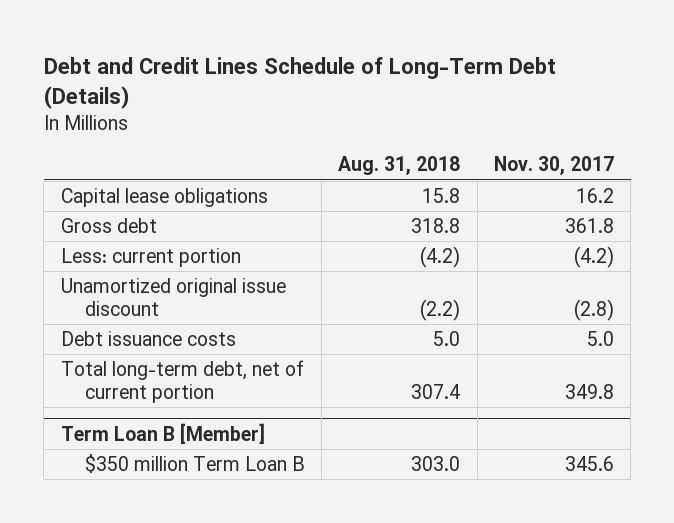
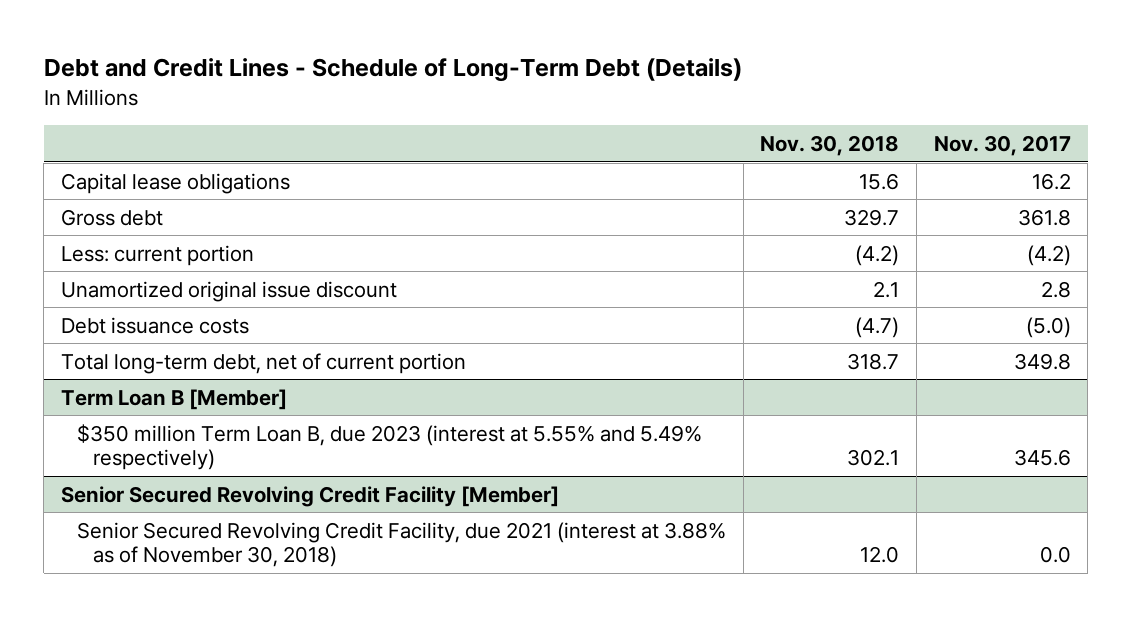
[43,56,556,109] Debt and Credit Lines Schedule of Long-Term Debt (Details) -> [43,58,742,83] Debt and Credit Lines - Schedule of Long-Term Debt (Details)
[338,156,461,176] Aug. 31, 2018 -> none
none -> [760,135,900,157] Nov. 30, 2018
[573,299,614,322] (2.8) -> [1040,280,1071,298] 2.8
[586,331,614,347] 5.0 -> [1025,316,1071,338] (5.0)
[85,454,306,474] $350 million Term Loan B -> [77,423,703,471] $350 million Term Loan B, due 2023 (interest at 5.55% and 5.49% respectively)
none -> [61,485,560,507] Senior Secured Revolving Credit Facility [Member]
none -> [77,521,727,568] Senior Secured Revolving Credit Facility, due 2021 (interest at 3.88% as of November 30, 2018)

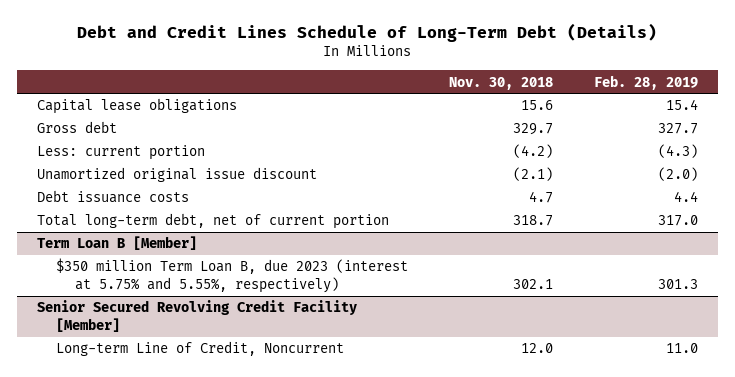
[43,58,742,83] Debt and Credit Lines - Schedule of Long-Term Debt (Details) -> [77,22,658,42] Debt and Credit Lines Schedule of Long-Term Debt (Details)
[933,135,1071,157] Nov. 30, 2017 -> none
none -> [593,74,698,90] Feb. 28, 2019
[873,280,900,298] 2.1 -> [512,167,553,182] (2.1)
[855,316,900,338] (4.7) -> [528,191,553,204] 4.7
[77,423,703,471] $350 million Term Loan B, due 2023 (interest at 5.55% and 5.49% respectively) -> [56,258,409,293] $350 million Term Loan B, due 2023 (interest at 5.75% and 5.55%, respectively)
[77,521,727,568] Senior Secured Revolving Credit Facility, due 2021 (interest at 3.88% as of November 30, 2018) -> [56,341,345,357] Long-term Line of Credit, Noncurrent

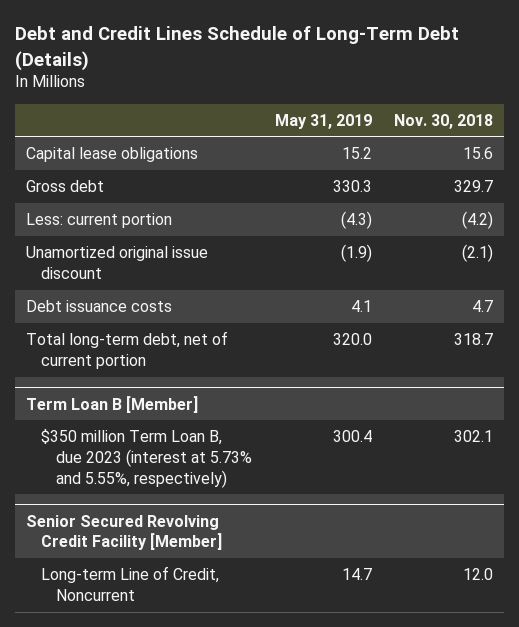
[593,74,698,90] Feb. 28, 2019 -> none
none -> [274,113,372,129] May 31, 2019
[56,258,409,293] $350 million Term Loan B, due 2023 (interest at 5.75% and 5.55%, respectively) -> [41,429,253,488] $350 million Term Loan B, due 2023 (interest at 5.73% and 5.55%, respectively)

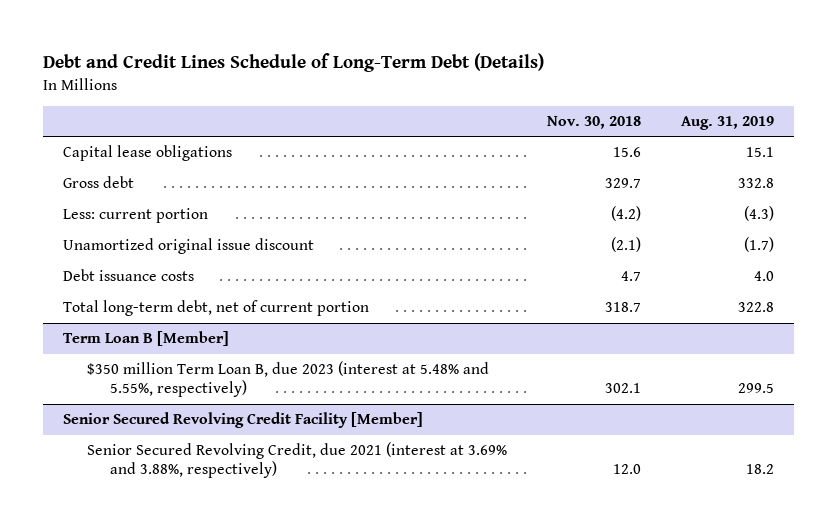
[274,113,372,129] May 31, 2019 -> none
none -> [680,115,774,130] Aug. 31, 2019
[41,429,253,488] $350 million Term Loan B, due 2023 (interest at 5.73% and 5.55%, respectively) -> [86,361,489,398] $350 million Term Loan B, due 2023 (interest at 5.48% and 5.55%, respectively)
[41,566,220,601] Long-term Line of Credit, Noncurrent -> [86,442,507,479] Senior Secured Revolving Credit, due 2021 (interest at 3.69% and 3.88%, respectively)

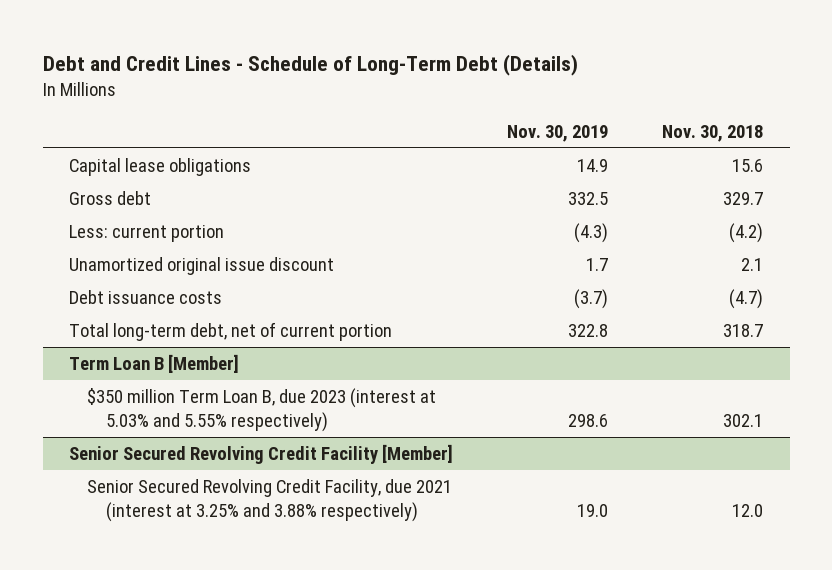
[43,53,545,73] Debt and Credit Lines Schedule of Long-Term Debt (Details) -> [42,54,578,77] Debt and Credit Lines - Schedule of Long-Term Debt (Details)
[680,115,774,130] Aug. 31, 2019 -> none
none -> [507,124,609,142] Nov. 30, 2019
[610,237,641,253] (2.1) -> [740,258,763,272] 2.1
[620,271,641,282] 4.7 -> [728,289,763,310] (4.7)
[86,361,489,398] $350 million Term Loan B, due 2023 (interest at 5.48% and 5.55%, respectively) -> [87,388,437,432] $350 million Term Loan B, due 2023 (interest at 5.03% and 5.55% respectively)
[86,442,507,479] Senior Secured Revolving Credit, due 2021 (interest at 3.69% and 3.88%, respectively) -> [87,479,453,522] Senior Secured Revolving Credit Facility, due 2021 (interest at 3.25% and 3.88% respectively)

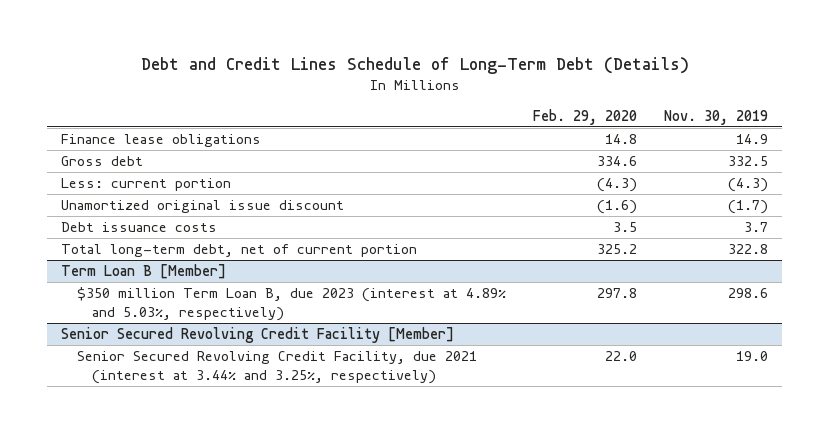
[42,54,578,77] Debt and Credit Lines - Schedule of Long-Term Debt (Details) -> [140,57,689,75] Debt and Credit Lines Schedule of Long-Term Debt (Details)
[661,124,763,142] Nov. 30, 2018 -> none
none -> [532,108,637,125] Feb. 29, 2020
[69,158,252,177] Capital lease obligations -> [61,134,262,148] Finance lease obligations
[586,258,609,272] 1.7 -> [727,200,768,215] (1.7)
[574,289,609,310] (3.7) -> [743,222,768,233] 3.7
[87,388,437,432] $350 million Term Loan B, due 2023 (interest at 5.03% and 5.55% respectively) -> [76,287,506,321] $350 million Term Loan B, due 2023 (interest at 4.89% and 5.03%, respectively)
[87,479,453,522] Senior Secured Revolving Credit Facility, due 2021 (interest at 3.25% and 3.88% respectively) -> [76,351,477,384] Senior Secured Revolving Credit Facility, due 2021 (interest at 3.44% and 3.25%, respectively)

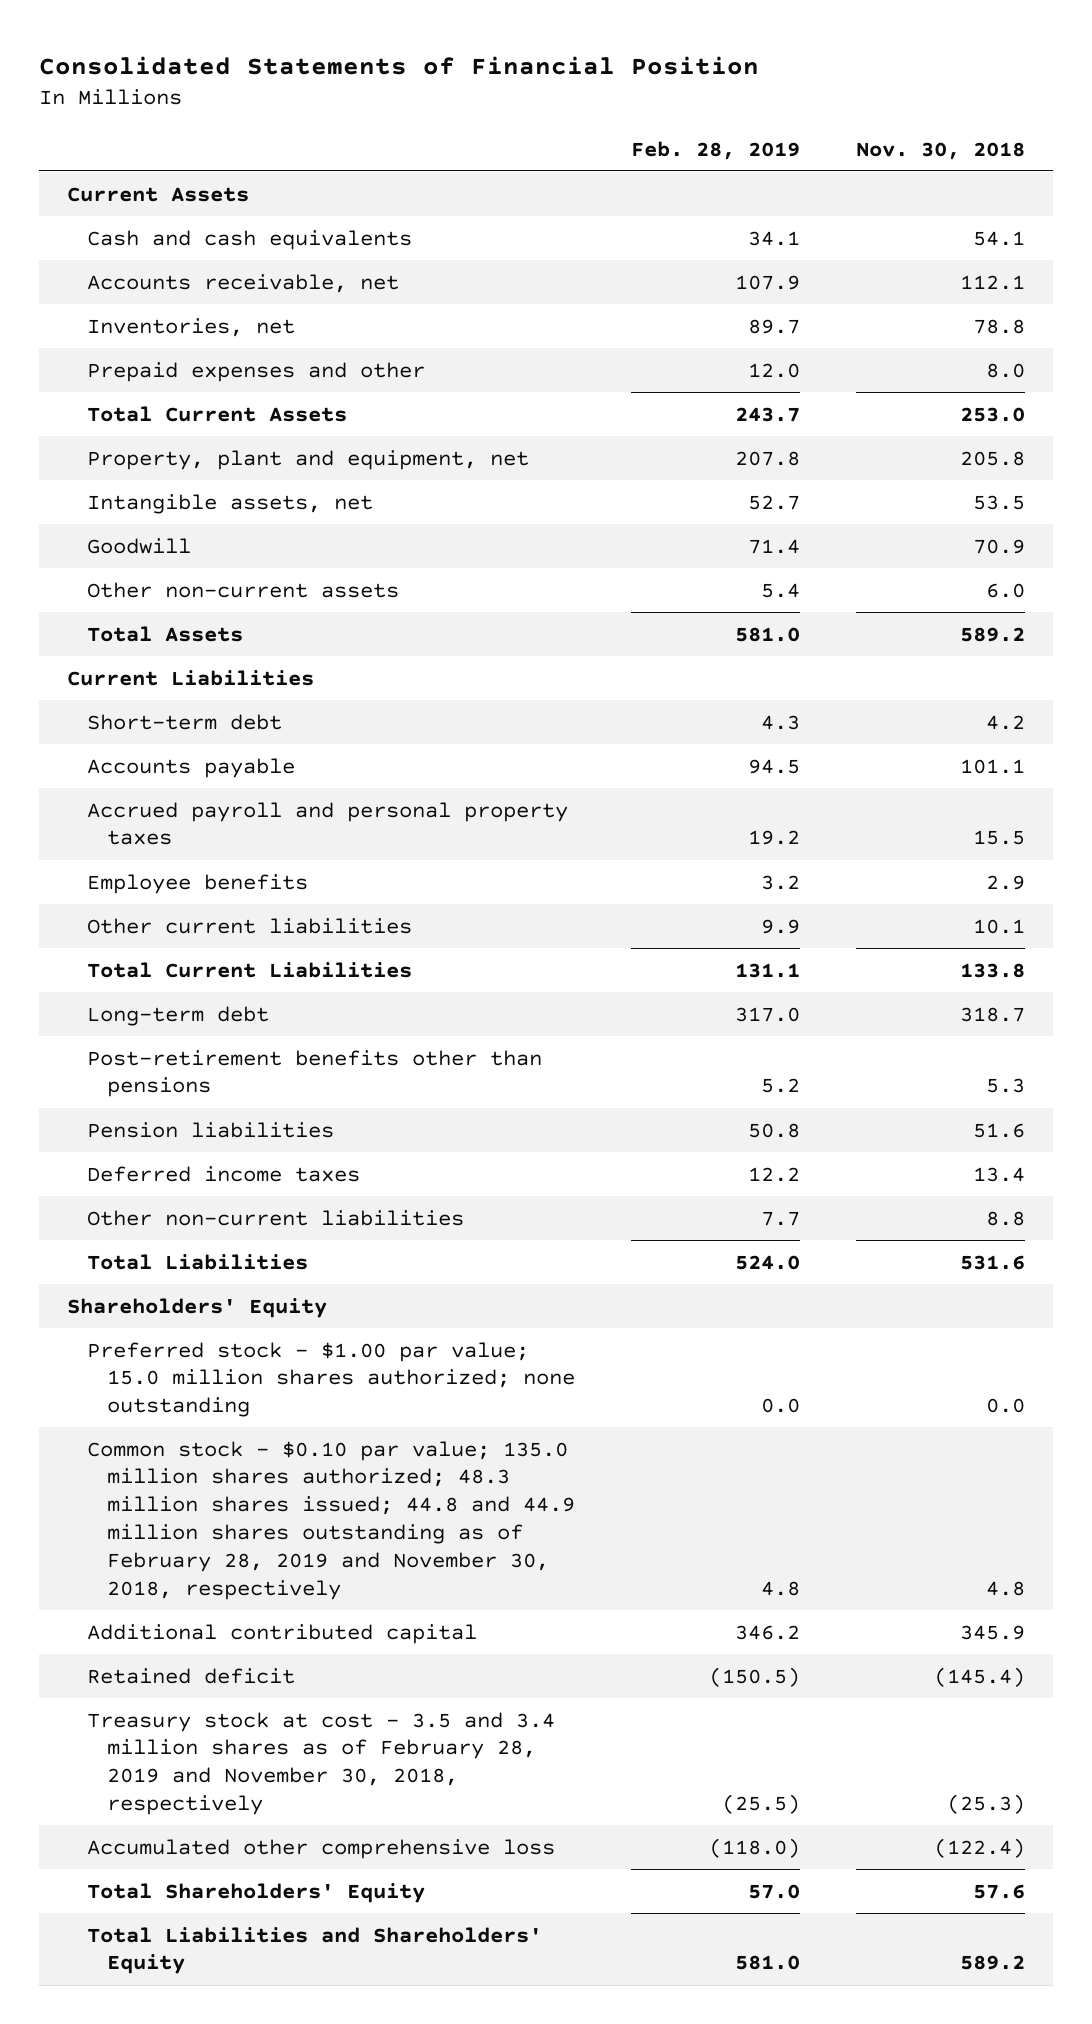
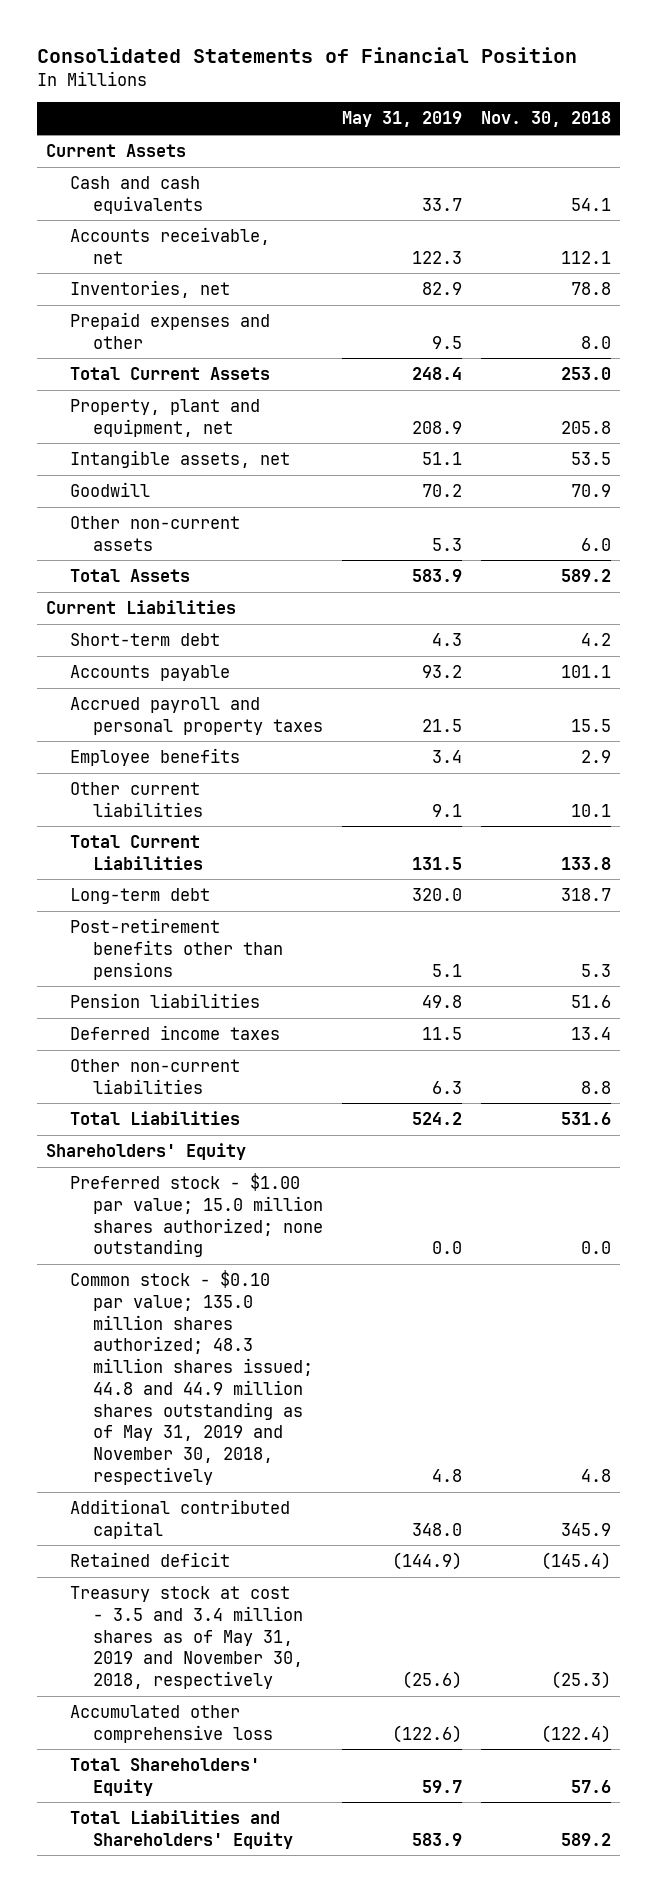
[630,140,800,160] Feb. 28, 2019 -> none
none -> [342,111,463,128] May 31, 2019
[86,1440,575,1600] Common stock - $0.10 par value; 135.0 million shares authorized; 48.3 million shares issued; 44.8 and 44.9 million shares outstanding as of February 28, 2019 and November 30, 2018, respectively -> [69,1269,314,1485] Common stock - $0.10 par value; 135.0 million shares authorized; 48.3 million shares issued; 44.8 and 44.9 million shares outstanding as of May 31, 2019 and November 30, 2018, respectively
[86,1711,555,1815] Treasury stock at cost - 3.5 and 3.4 million shares as of February 28, 2019 and November 30, 2018, respectively -> [69,1585,304,1690] Treasury stock at cost - 3.5 and 3.4 million shares as of May 31, 2019 and November 30, 2018, respectively

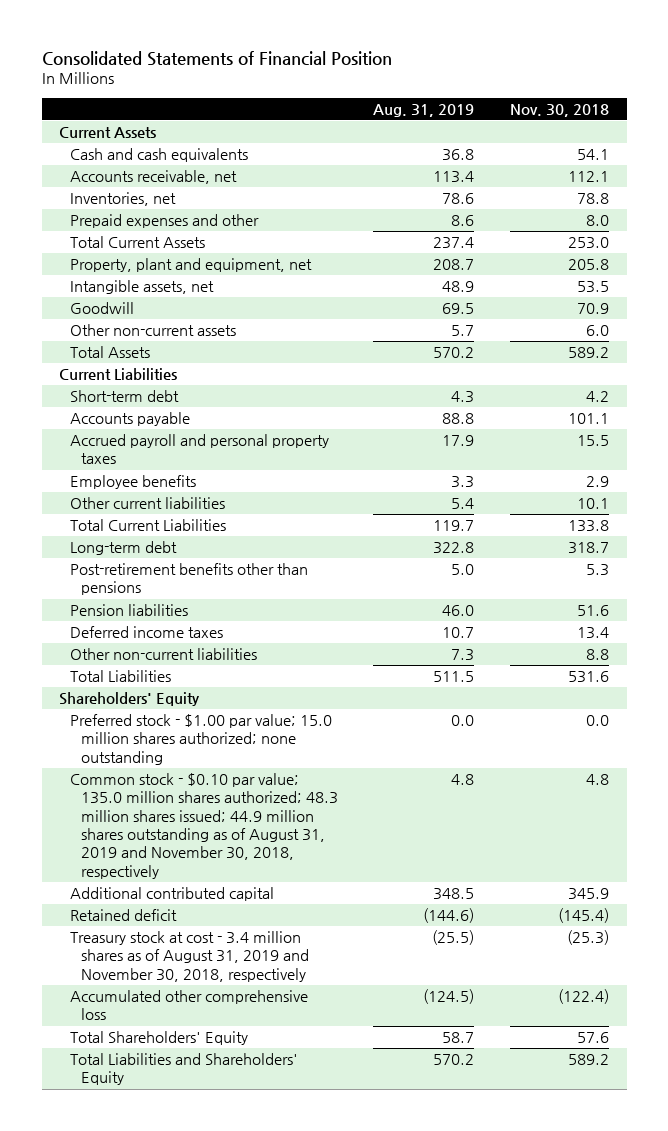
[342,111,463,128] May 31, 2019 -> none
none -> [373,103,475,117] Aug. 31, 2019
[69,1269,314,1485] Common stock - $0.10 par value; 135.0 million shares authorized; 48.3 million shares issued; 44.8 and 44.9 million shares outstanding as of May 31, 2019 and November 30, 2018, respectively -> [70,773,338,879] Common stock - $0.10 par value; 135.0 million shares authorized; 48.3 million shares issued; 44.9 million shares outstanding as of August 31, 2019 and November 30, 2018, respectively
[69,1585,304,1690] Treasury stock at cost - 3.5 and 3.4 million shares as of May 31, 2019 and November 30, 2018, respectively -> [70,931,309,982] Treasury stock at cost - 3.4 million shares as of August 31, 2019 and November 30, 2018, respectively

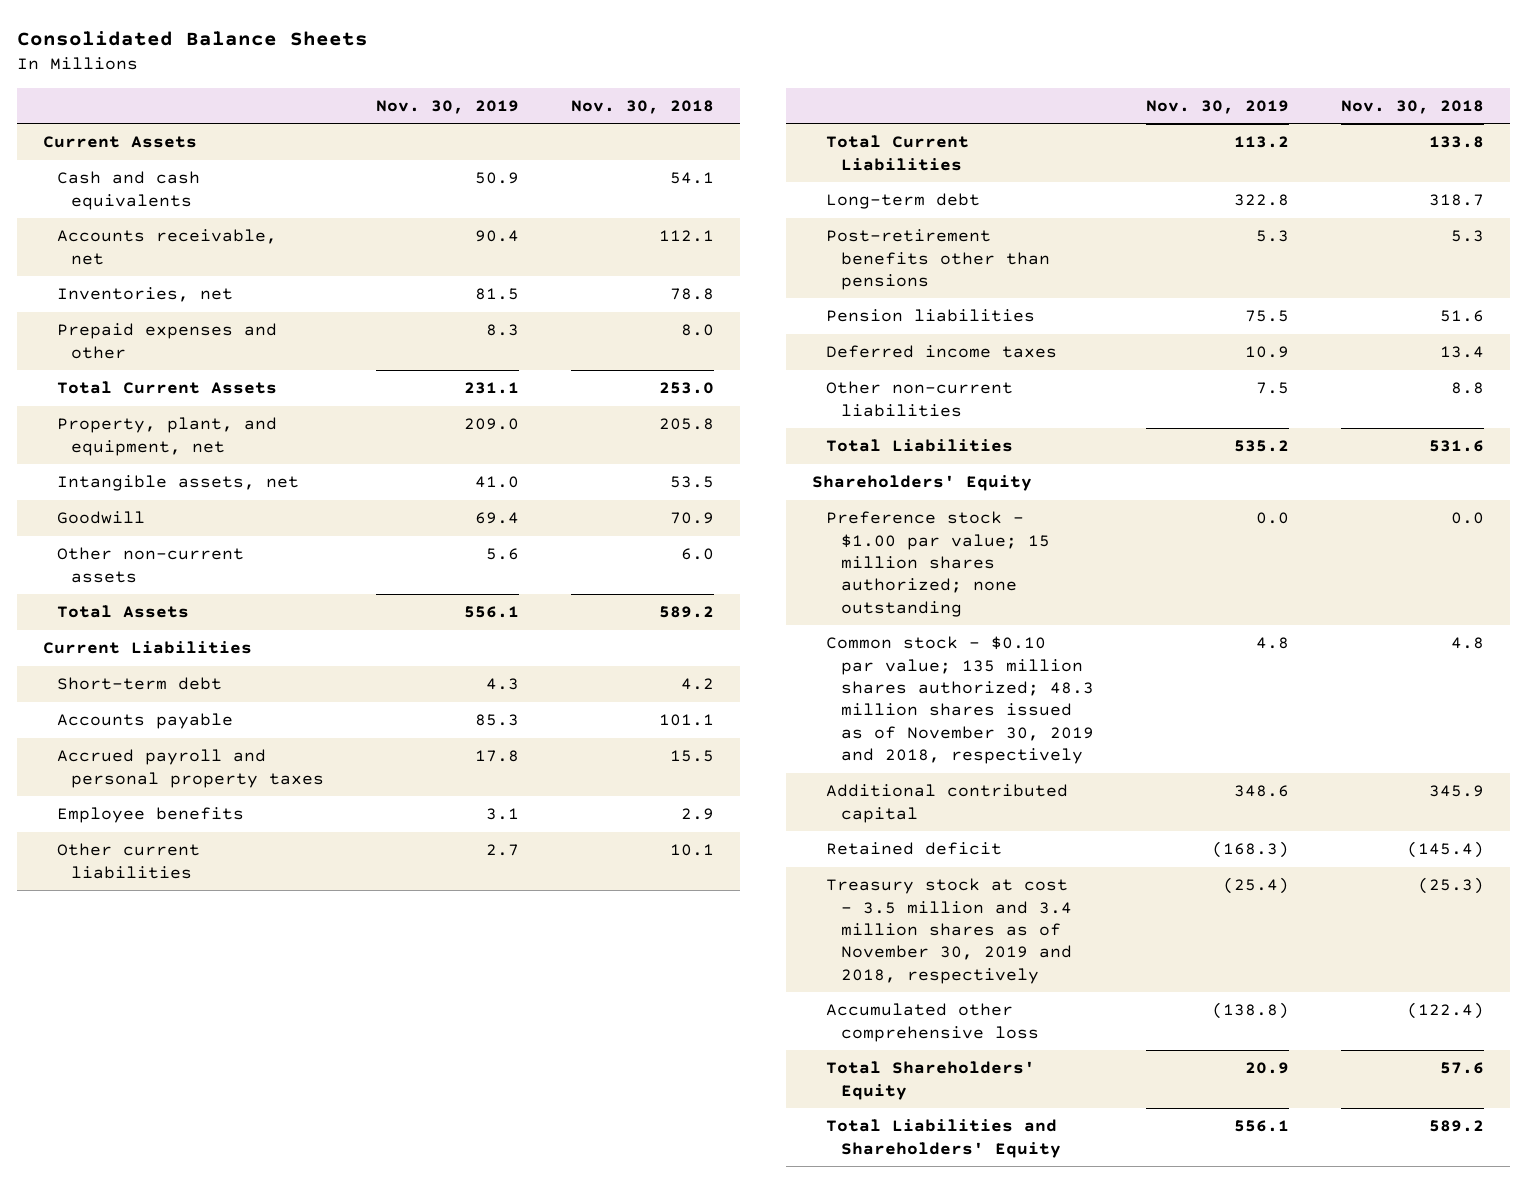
[41,50,392,66] Consolidated Statements of Financial Position -> [16,30,368,46] Consolidated Balance Sheets
[373,103,475,117] Aug. 31, 2019 -> none
none -> [376,99,520,114] Nov. 30, 2019
[70,258,313,273] Property, plant and equipment, net -> [57,417,278,456] Property, plant, and equipment, net
[70,714,333,765] Preferred stock - $1.00 par value; 15.0 million shares authorized; none outstanding -> [826,511,1050,617] Preference stock - $1.00 par value; 15 million shares authorized; none outstanding
[70,773,338,879] Common stock - $0.10 par value; 135.0 million shares authorized; 48.3 million shares issued; 44.9 million shares outstanding as of August 31, 2019 and November 30, 2018, respectively -> [826,636,1094,765] Common stock - $0.10 par value; 135 million shares authorized; 48.3 million shares issued as of November 30, 2019 and 2018, respectively
[70,931,309,982] Treasury stock at cost - 3.4 million shares as of August 31, 2019 and November 30, 2018, respectively -> [826,878,1072,984] Treasury stock at cost - 3.5 million and 3.4 million shares as of November 30, 2019 and 2018, respectively

